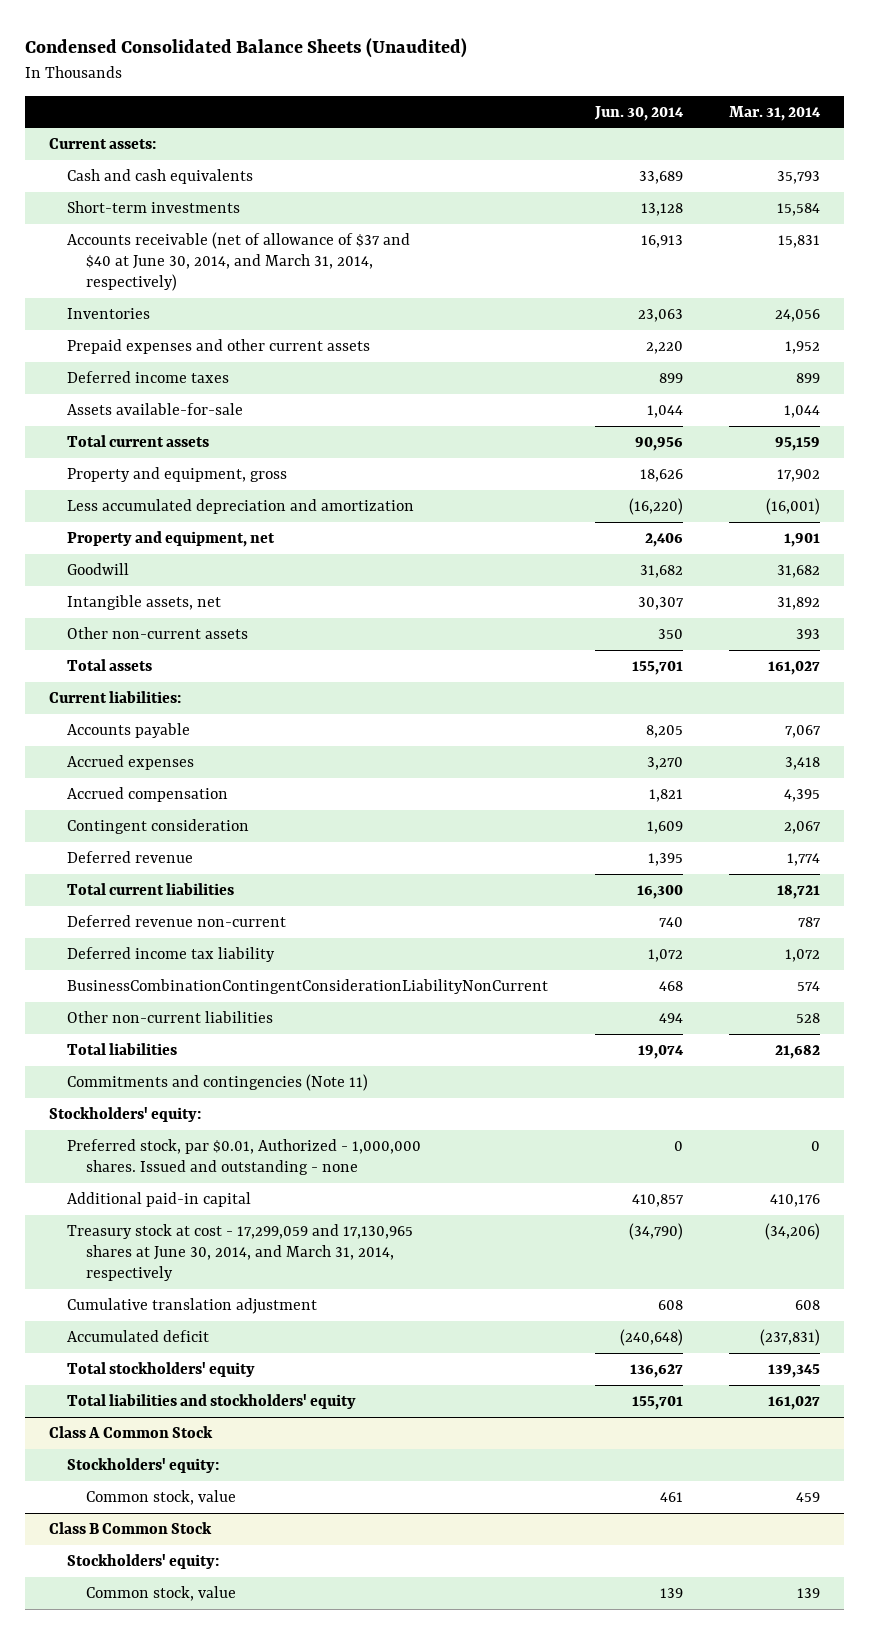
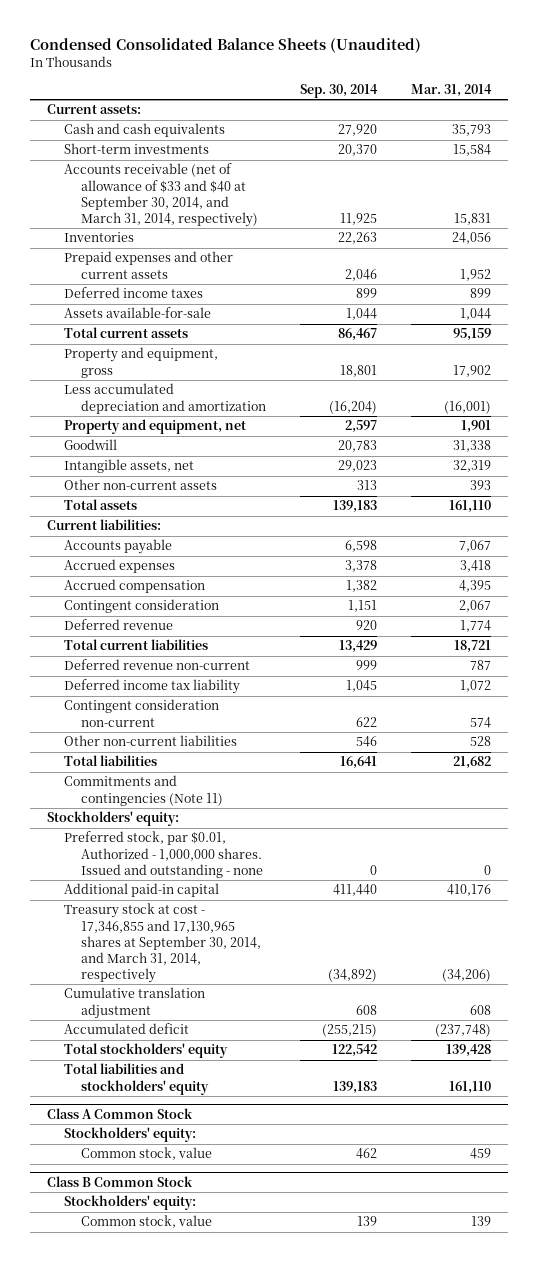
[593,105,684,121] Jun. 30, 2014 -> none
none -> [299,84,378,99] Sep. 30, 2014
[67,231,411,291] Accounts receivable (net of allowance of $37 and $40 at June 30, 2014, and March 31, 2014, respectively) -> [64,163,258,228] Accounts receivable (net of allowance of $33 and $40 at September 30, 2014, and March 31, 2014, respectively)
[777,564,821,578] 31,682 -> [453,440,492,453] 31,338
[777,596,821,610] 31,892 -> [453,460,492,473] 32,319
[768,660,821,675] 161,027 -> [449,500,492,514] 161,110
[67,978,549,994] BusinessCombinationContingentConsiderationLiabilityNonCurrent -> [64,699,220,727] Contingent consideration non-current
[67,1223,414,1281] Treasury stock at cost - 17,299,059 and 17,130,965 shares at June 30, 2014, and March 31, 2014, respectively -> [64,903,261,984] Treasury stock at cost - 17,346,855 and 17,130,965 shares at September 30, 2014, and March 31, 2014, respectively
[760,1328,821,1346] (237,831) -> [435,1024,492,1038] (237,748)
[768,1363,821,1378] 139,345 -> [446,1044,492,1058] 139,428
[768,1395,821,1410] 161,027 -> [449,1080,492,1094] 161,110

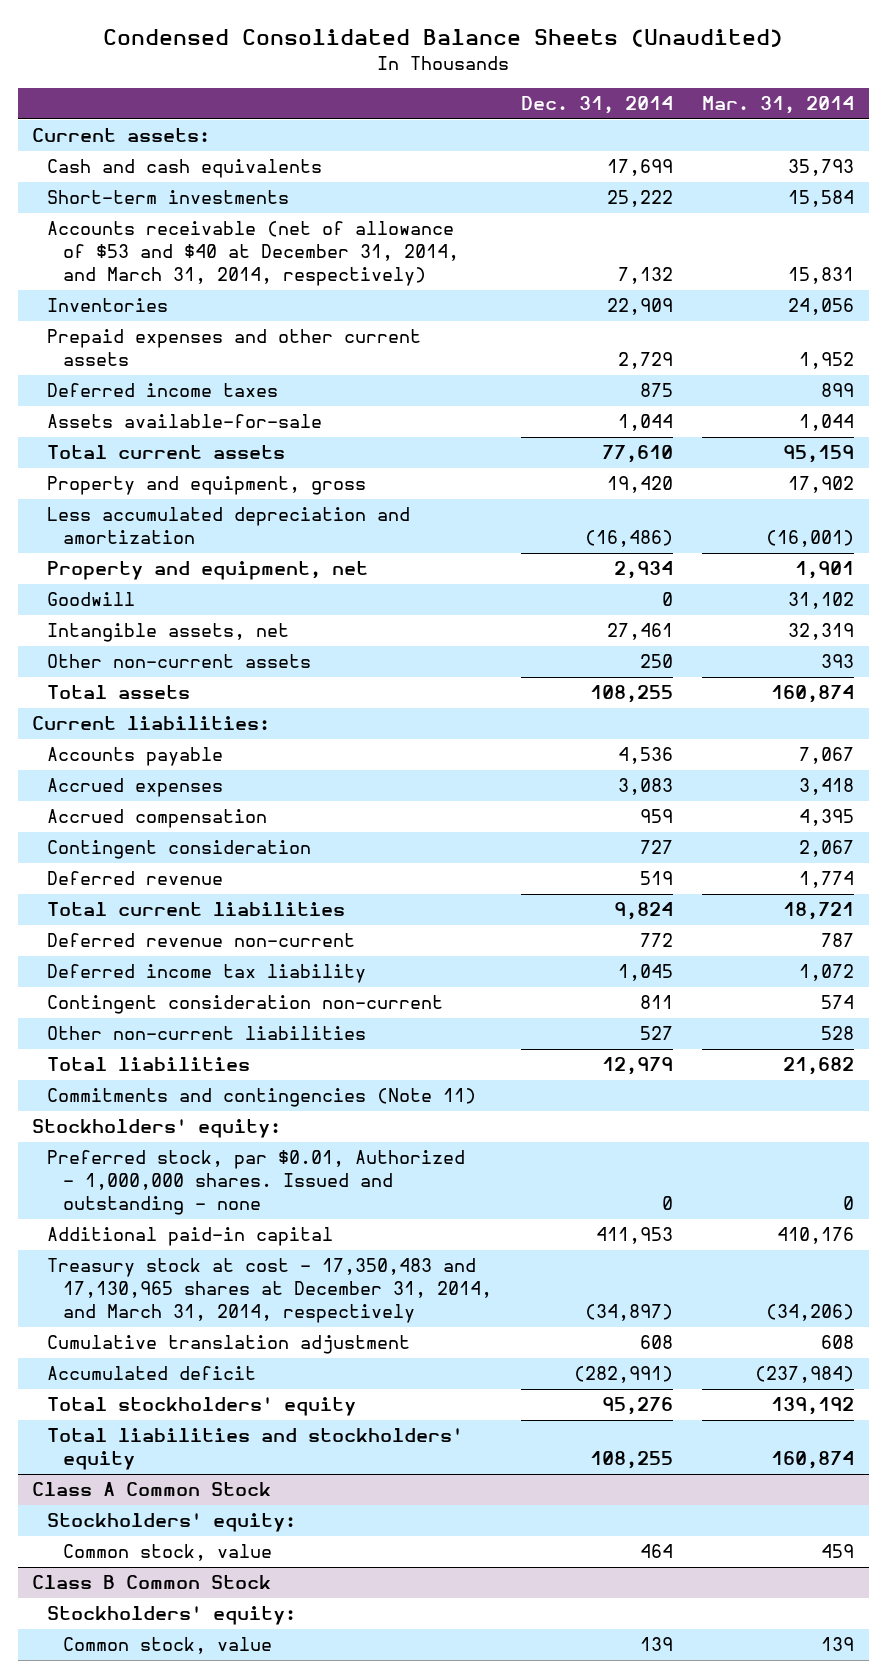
[299,84,378,99] Sep. 30, 2014 -> none
none -> [521,95,674,114] Dec. 31, 2014
[64,163,258,228] Accounts receivable (net of allowance of $33 and $40 at September 30, 2014, and March 31, 2014, respectively) -> [47,221,459,287] Accounts receivable (net of allowance of $53 and $40 at December 31, 2014, and March 31, 2014, respectively)
[453,440,492,453] 31,338 -> [788,592,855,610] 31,102
[449,500,492,514] 161,110 -> [771,685,855,704] 160,874
[64,903,261,984] Treasury stock at cost - 17,346,855 and 17,130,965 shares at September 30, 2014, and March 31, 2014, respectively -> [47,1258,492,1324] Treasury stock at cost - 17,350,483 and 17,130,965 shares at December 31, 2014, and March 31, 2014, respectively
[435,1024,492,1038] (237,748) -> [755,1366,855,1384] (237,984)
[446,1044,492,1058] 139,428 -> [771,1397,855,1416] 139,192
[449,1080,492,1094] 161,110 -> [771,1451,855,1470] 160,874

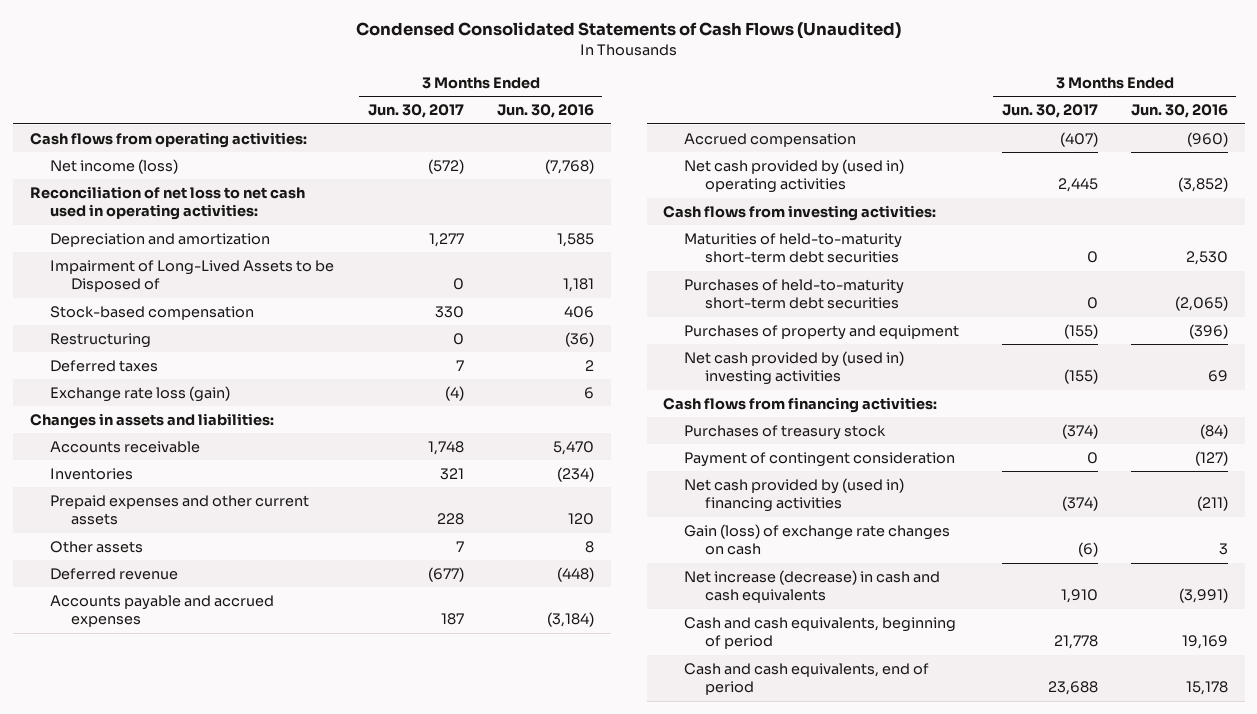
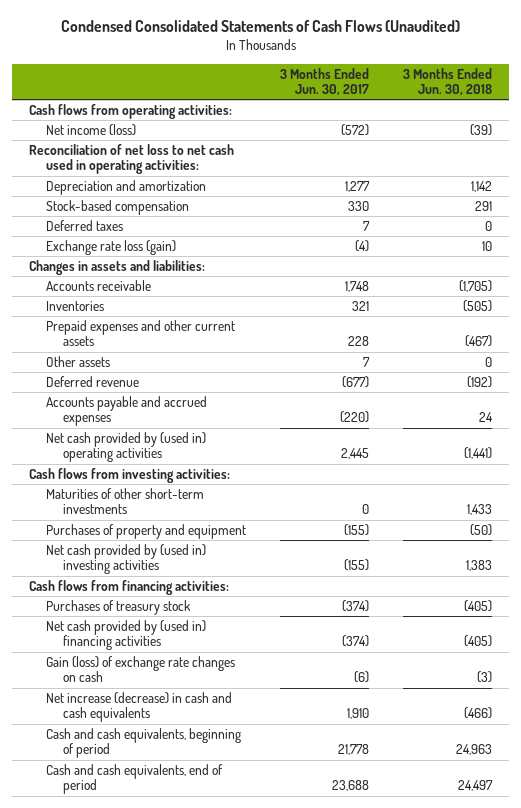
[497,104,595,119] Jun. 30, 2016 -> none
none -> [403,67,493,97] 3 Months Ended Jun. 30, 2018
[50,259,335,293] Impairment of Long-Lived Assets to be Disposed of -> none
[50,332,152,348] Restructuring -> none
[684,132,857,147] Accrued compensation -> none
[440,613,464,626] 187 -> [340,411,370,424] (220)
[684,232,903,264] Maturities of held-to-maturity short-term debt securities -> none
[684,278,905,310] Purchases of held-to-maturity short-term debt securities -> none
none -> [46,488,205,515] Maturities of other short-term investments
[684,451,956,467] Payment of contingent consideration -> none

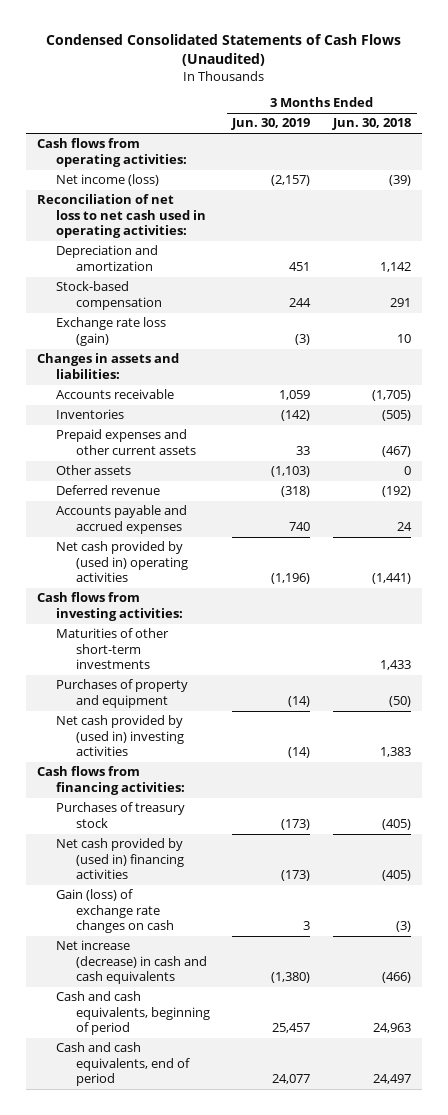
[280,67,370,97] 3 Months Ended Jun. 30, 2017 -> none
none -> [231,118,311,131] Jun. 30, 2019
[46,220,124,232] Deferred taxes -> none

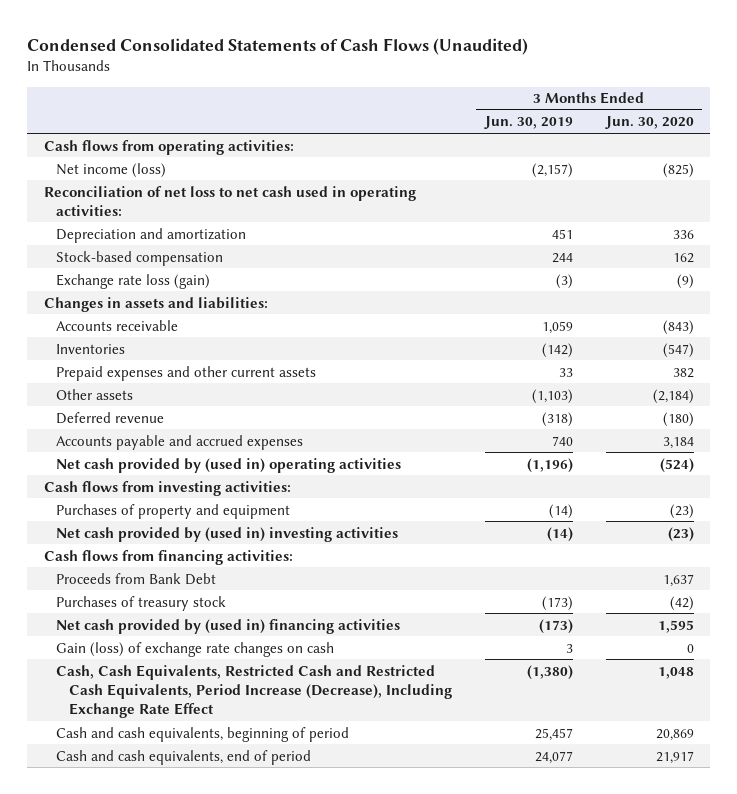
[331,118,411,131] Jun. 30, 2018 -> none
none -> [604,116,694,130] Jun. 30, 2020
[56,628,170,670] Maturities of other short-term investments -> none
none -> [56,572,217,585] Proceeds from Bank Debt
[56,940,207,985] Net increase (decrease) in cash and cash equivalents -> [56,664,452,718] Cash, Cash Equivalents, Restricted Cash and Restricted Cash Equivalents, Period Increase (Decrease), Including Exchange Rate Effect

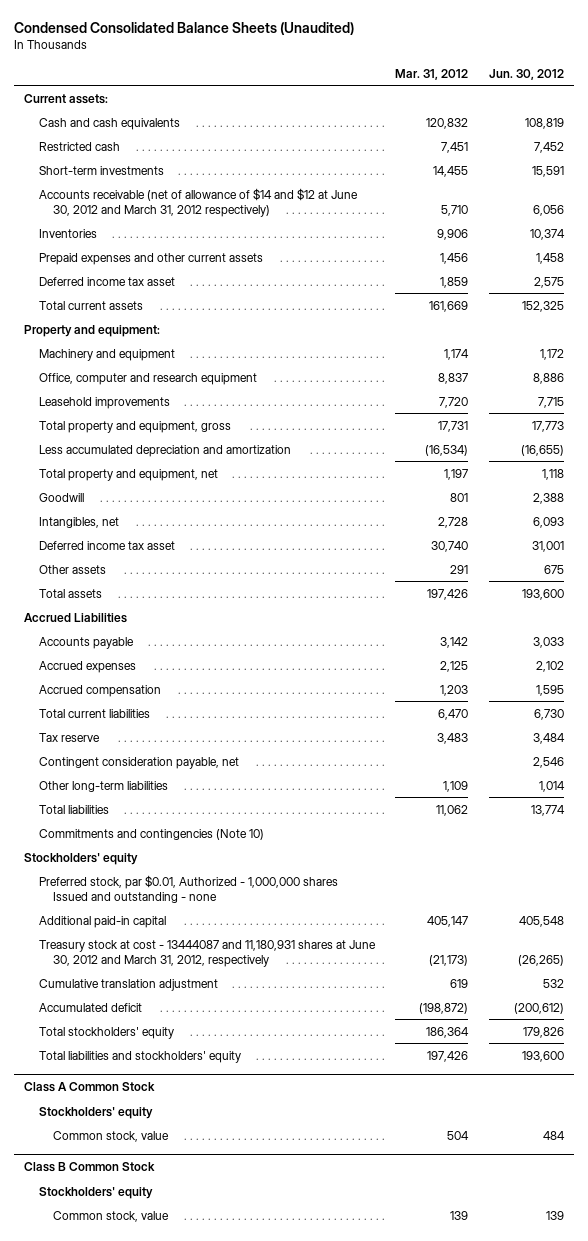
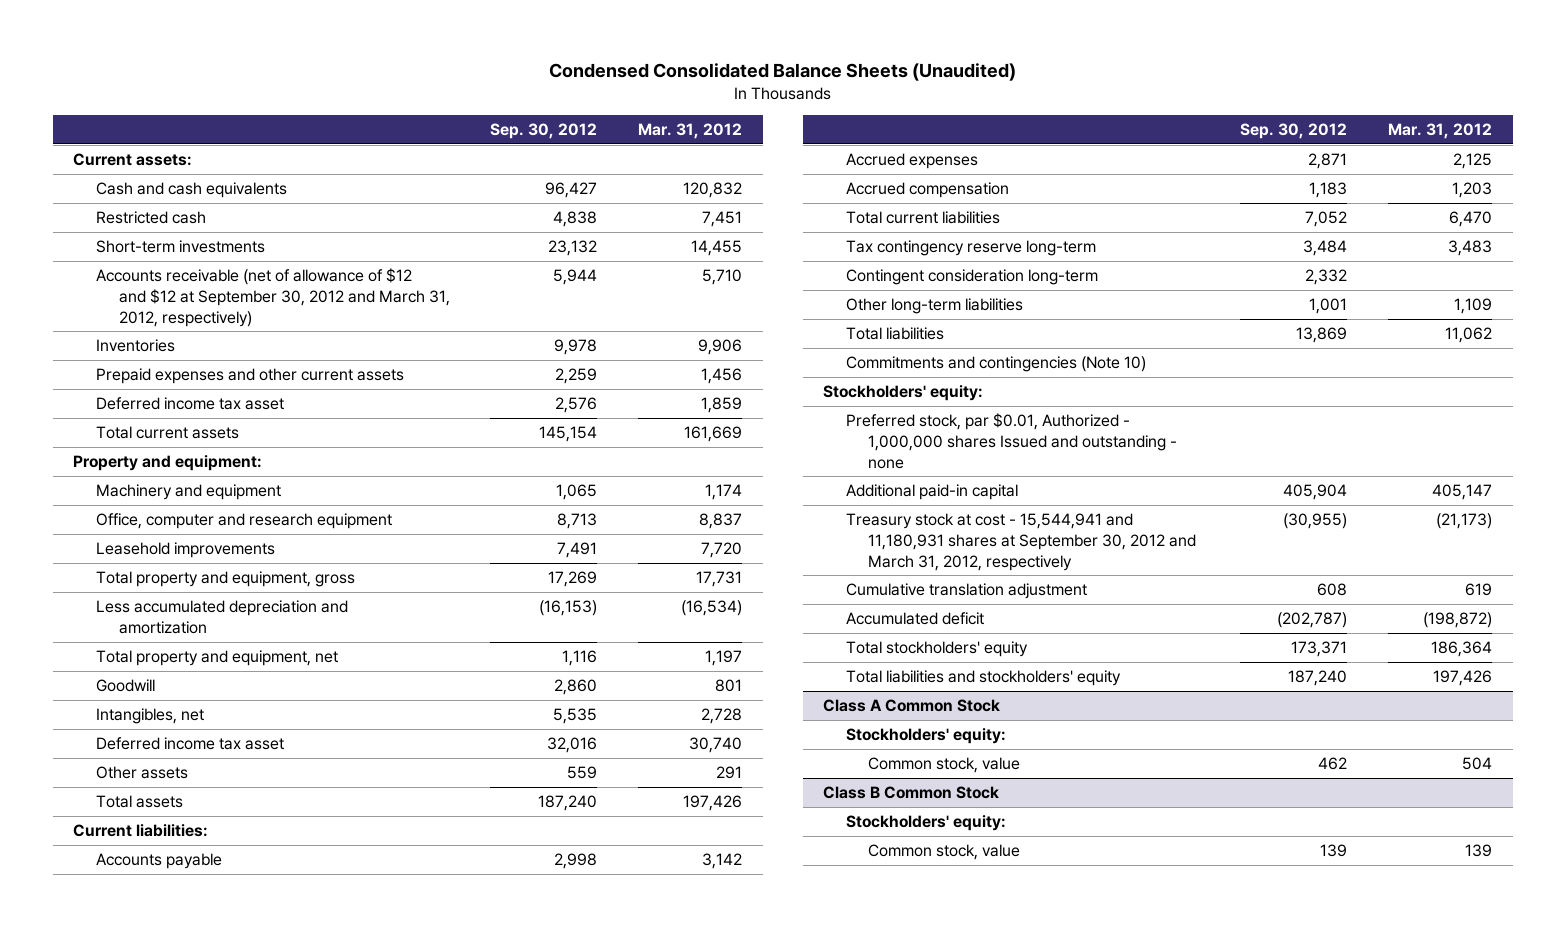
[488,68,564,80] Jun. 30, 2012 -> none
none -> [490,123,598,140] Sep. 30, 2012
[38,187,358,217] Accounts receivable (net of allowance of $14 and $12 at June 30, 2012 and March 31, 2012 respectively) -> [95,268,450,327] Accounts receivable (net of allowance of $12 and $12 at September 30, 2012 and March 31, 2012, respectively)
[24,612,128,623] Accrued Liabilities -> [73,824,209,838] Current liabilities:
[38,732,100,742] Tax reserve -> [845,240,1096,257] Tax contingency reserve long-term
[38,756,239,769] Contingent consideration payable, net -> [845,269,1098,286] Contingent consideration long-term
[24,852,139,865] Stockholders' equity -> [822,385,983,402] Stockholders' equity:
[38,939,376,967] Treasury stock at cost - 13444087 and 11,180,931 shares at June 30, 2012 and March 31, 2012, respectively -> [845,513,1197,571] Treasury stock at cost - 15,544,941 and 11,180,931 shares at September 30, 2012 and March 31, 2012, respectively
[38,1106,153,1119] Stockholders' equity -> [845,728,1006,745] Stockholders' equity:
[38,1186,153,1199] Stockholders' equity -> [845,815,1006,832] Stockholders' equity:

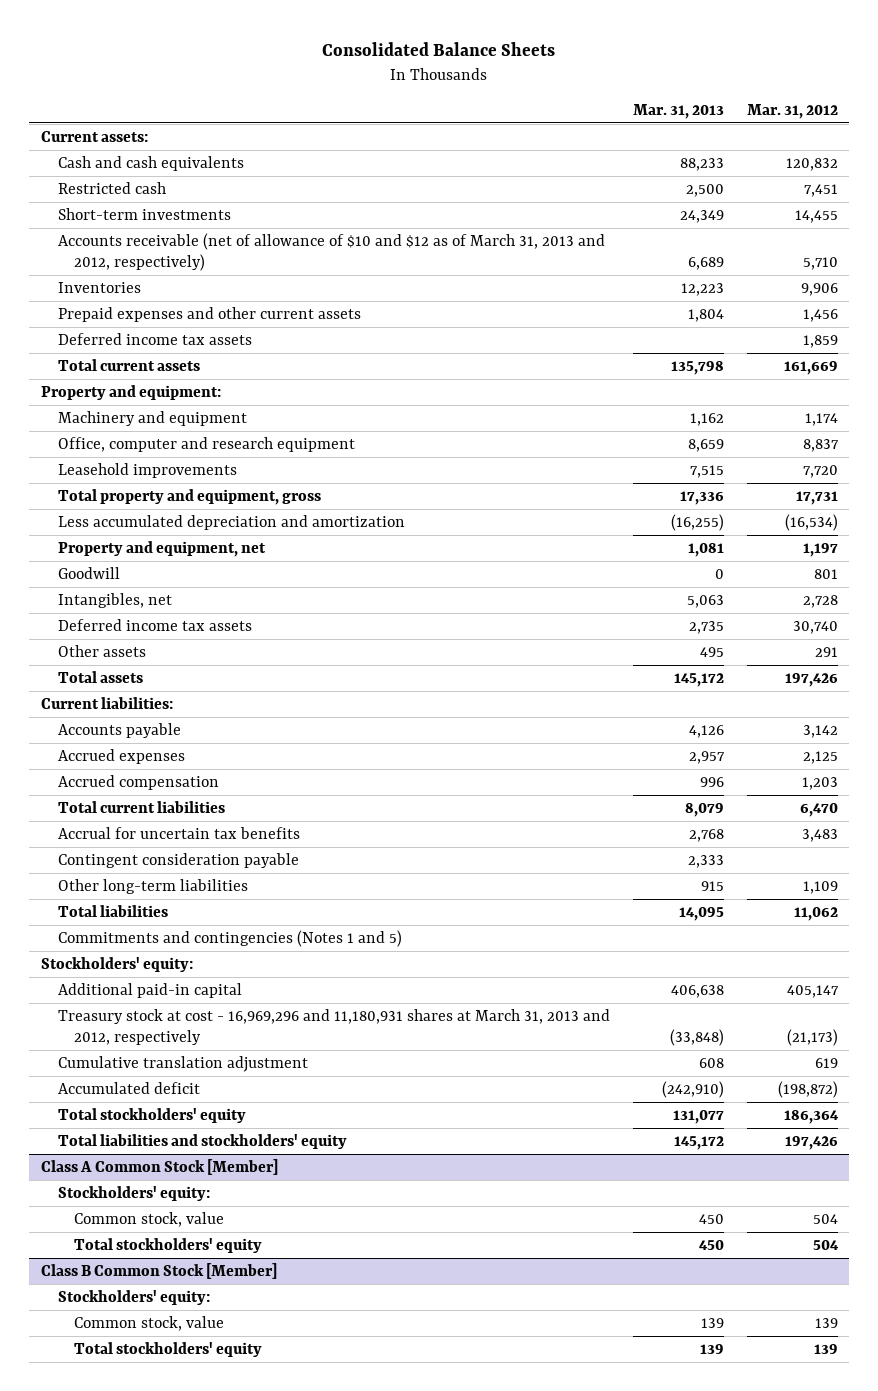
[548,63,1016,82] Condensed Consolidated Balance Sheets (Unaudited) -> [322,42,556,57] Consolidated Balance Sheets
[490,123,598,140] Sep. 30, 2012 -> none
none -> [632,103,724,119] Mar. 31, 2013
[95,268,450,327] Accounts receivable (net of allowance of $12 and $12 at September 30, 2012 and March 31, 2012, respectively) -> [57,232,605,271] Accounts receivable (net of allowance of $10 and $12 as of March 31, 2013 and 2012, respectively)
[95,397,284,411] Deferred income tax asset -> [57,332,252,345] Deferred income tax assets
[95,650,338,667] Total property and equipment, net -> [57,540,266,557] Property and equipment, net
[95,737,284,751] Deferred income tax asset -> [57,618,252,631] Deferred income tax assets
[845,240,1096,257] Tax contingency reserve long-term -> [57,826,300,839] Accrual for uncertain tax benefits
[845,269,1098,286] Contingent consideration long-term -> [57,852,299,868] Contingent consideration payable
[845,356,1146,373] Commitments and contingencies (Note 10) -> [57,929,402,947] Commitments and contingencies (Notes 1 and 5)
[845,413,1178,469] Preferred stock, par $0.01, Authorized - 1,000,000 shares Issued and outstanding - none -> none
[845,513,1197,571] Treasury stock at cost - 15,544,941 and 11,180,931 shares at September 30, 2012 and March 31, 2012, respectively -> [57,1008,610,1045] Treasury stock at cost - 16,969,296 and 11,180,931 shares at March 31, 2013 and 2012, respectively
[822,699,1000,713] Class A Common Stock -> [40,1158,278,1175] Class A Common Stock [Member]
none -> [74,1237,263,1253] Total stockholders' equity
[822,786,999,800] Class B Common Stock -> [40,1262,277,1279] Class B Common Stock [Member]
none -> [74,1341,263,1357] Total stockholders' equity

